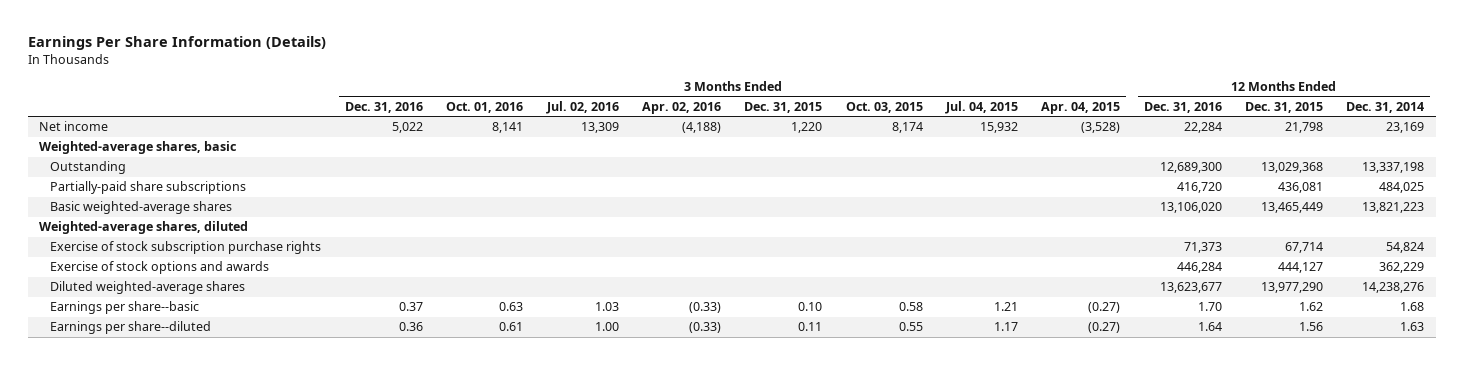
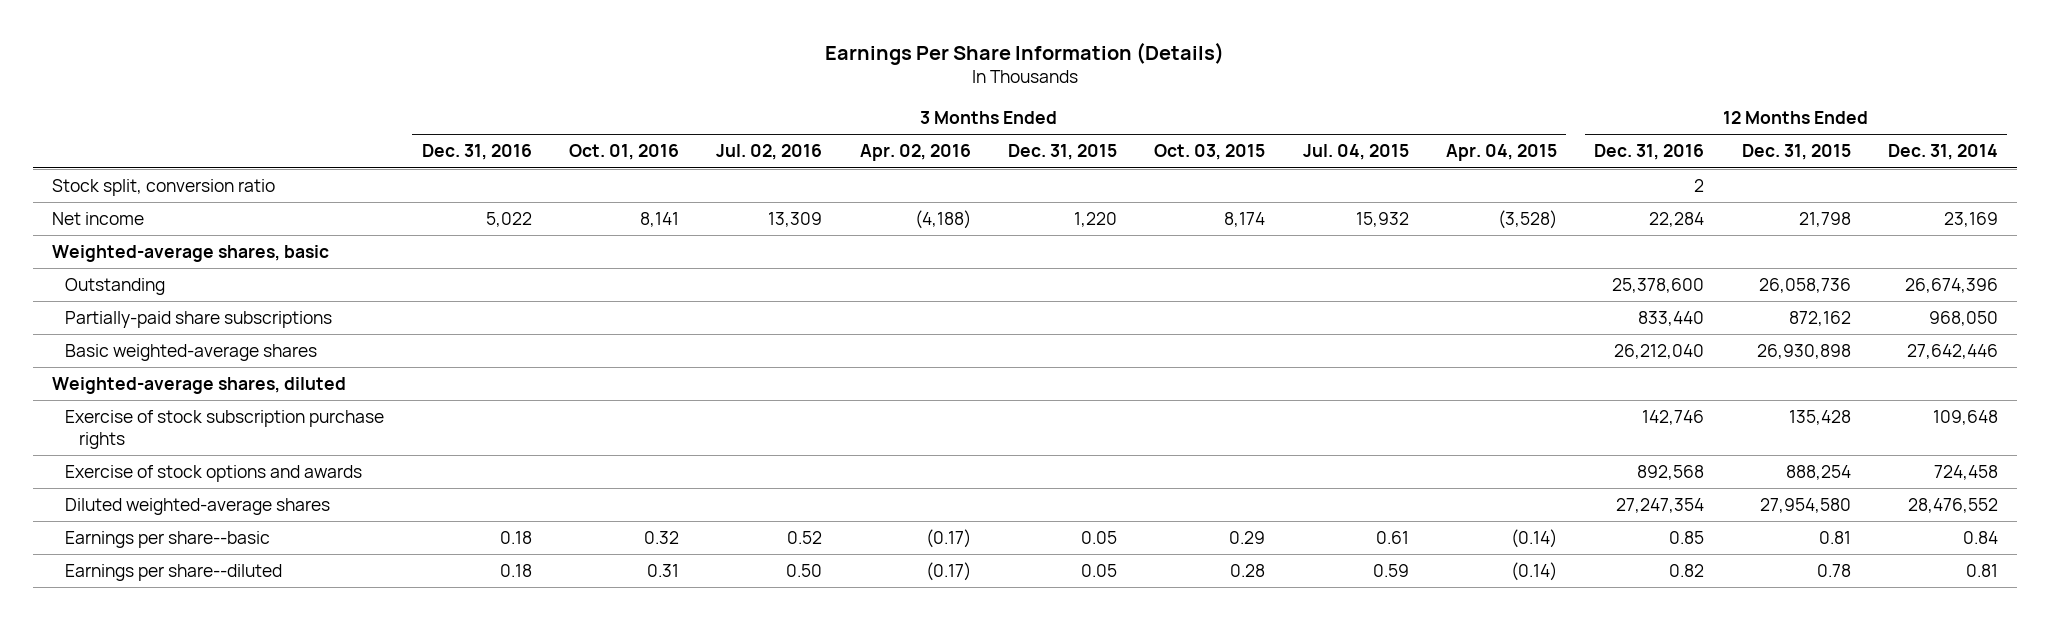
none -> [51,179,275,197] Stock split, conversion ratio
[1159,162,1222,174] 12,689,300 -> [1612,278,1705,294] 25,378,600
[1261,162,1324,174] 13,029,368 -> [1758,278,1851,294] 26,058,736
[1362,162,1425,174] 13,337,198 -> [1904,278,1998,294] 26,674,396
[1176,182,1222,194] 416,720 -> [1638,311,1705,327] 833,440
[1278,182,1324,194] 436,081 -> [1788,311,1851,327] 872,162
[1379,182,1425,194] 484,025 -> [1928,311,1998,327] 968,050
[1159,202,1222,214] 13,106,020 -> [1614,344,1705,360] 26,212,040
[1261,202,1324,214] 13,465,449 -> [1756,344,1851,360] 26,930,898
[1362,202,1425,214] 13,821,223 -> [1906,344,1998,360] 27,642,446
[1183,242,1222,254] 71,373 -> [1642,410,1705,426] 142,746
[1285,242,1324,254] 67,714 -> [1788,410,1851,426] 135,428
[1386,242,1425,254] 54,824 -> [1932,410,1998,426] 109,648
[1176,262,1222,274] 446,284 -> [1637,465,1705,481] 892,568
[1278,262,1324,274] 444,127 -> [1785,465,1851,481] 888,254
[1379,262,1425,274] 362,229 -> [1933,465,1998,481] 724,458
[1159,282,1222,294] 13,623,677 -> [1616,498,1705,514] 27,247,354
[1261,282,1324,294] 13,977,290 -> [1759,498,1851,514] 27,954,580
[1362,282,1425,294] 14,238,276 -> [1907,498,1998,514] 28,476,552
[398,302,423,312] 0.37 -> [499,531,532,545] 0.18
[499,302,524,312] 0.63 -> [643,531,679,545] 0.32
[594,302,619,312] 1.03 -> [787,531,823,545] 0.52
[688,302,721,314] (0.33) -> [925,529,971,549] (0.17)
[798,302,823,312] 0.10 -> [1080,531,1117,545] 0.05
[898,302,923,312] 0.58 -> [1229,531,1266,545] 0.29
[993,302,1018,312] 1.21 -> [1375,531,1409,545] 0.61
[1088,302,1121,314] (0.27) -> [1510,529,1557,549] (0.14)
[1197,302,1222,312] 1.70 -> [1669,531,1705,545] 0.85
[1299,302,1324,312] 1.62 -> [1818,531,1851,545] 0.81
[1400,302,1425,312] 1.68 -> [1962,531,1998,545] 0.84
[398,322,423,332] 0.36 -> [499,564,532,578] 0.18
[499,322,524,332] 0.61 -> [646,564,679,578] 0.31
[594,322,619,332] 1.00 -> [786,564,823,578] 0.50
[688,322,721,334] (0.33) -> [925,562,971,582] (0.17)
[798,322,823,332] 0.11 -> [1080,564,1117,578] 0.05
[898,322,923,332] 0.55 -> [1230,564,1266,578] 0.28
[993,322,1018,332] 1.17 -> [1372,564,1409,578] 0.59
[1088,322,1121,334] (0.27) -> [1510,562,1557,582] (0.14)
[1197,322,1222,332] 1.64 -> [1669,564,1705,578] 0.82
[1299,322,1324,332] 1.56 -> [1816,564,1851,578] 0.78
[1400,322,1425,332] 1.63 -> [1965,564,1998,578] 0.81

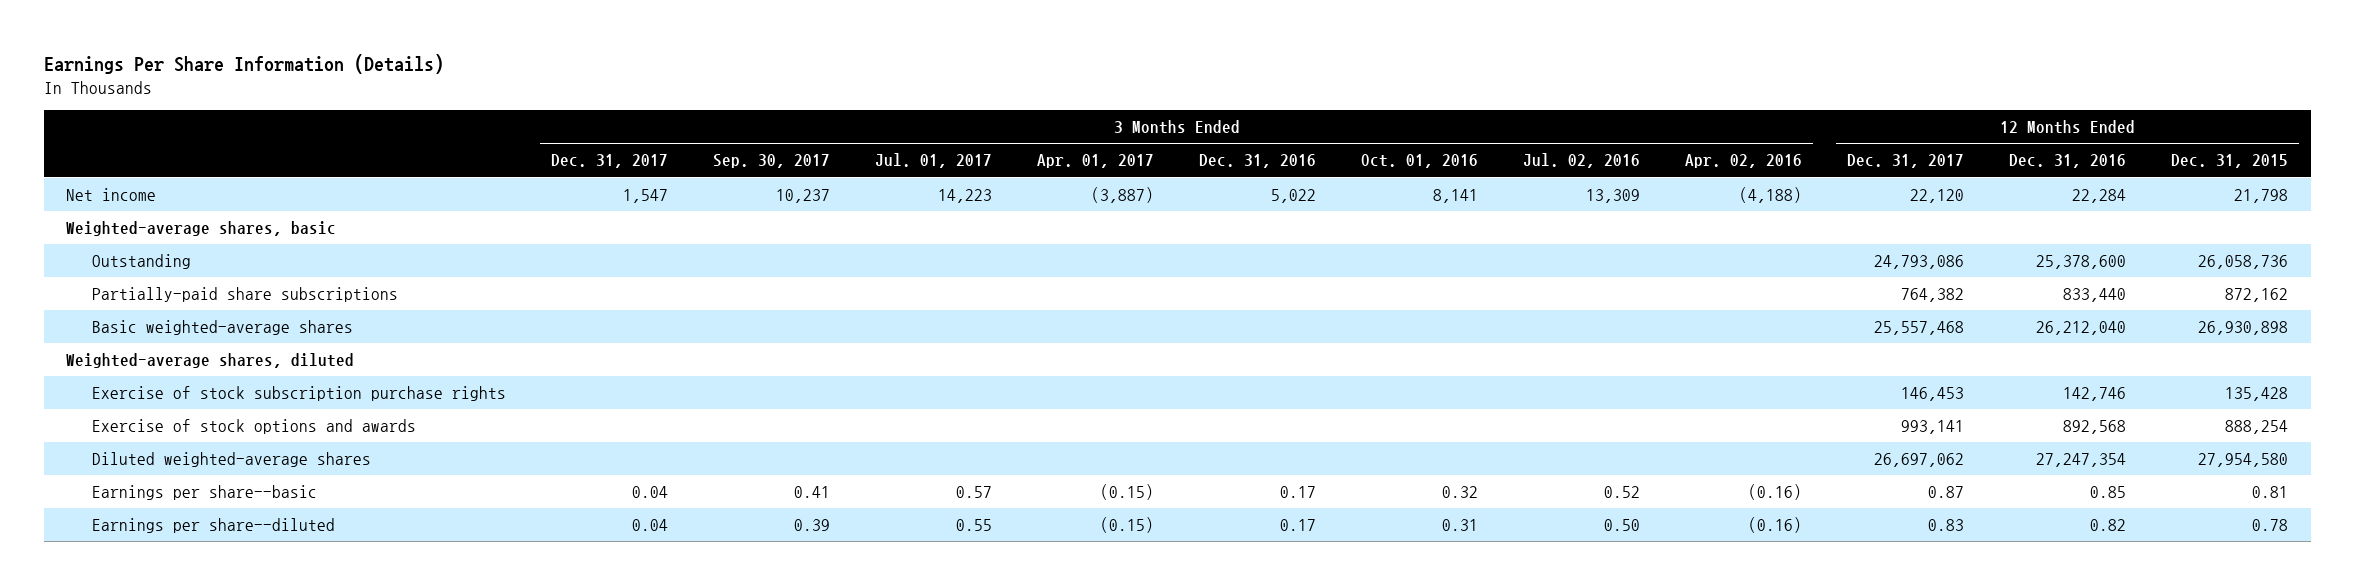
[1007,144,1117,161] Dec. 31, 2015 -> none
[1154,144,1266,161] Oct. 03, 2015 -> none
[1302,144,1409,161] Jul. 04, 2015 -> none
[1445,144,1557,162] Apr. 04, 2015 -> none
[1887,144,1998,161] Dec. 31, 2014 -> none
none -> [551,154,669,169] Dec. 31, 2017
none -> [713,154,831,169] Sep. 30, 2017
none -> [875,153,993,169] Jul. 01, 2017
none -> [1037,154,1155,169] Apr. 01, 2017
none -> [1847,154,1965,169] Dec. 31, 2017
[51,179,275,197] Stock split, conversion ratio -> none
[499,531,532,545] 0.18 -> [1280,486,1317,499] 0.17
[925,529,971,549] (0.17) -> [1748,484,1803,501] (0.16)
[499,564,532,578] 0.18 -> [1280,519,1317,532] 0.17
[925,562,971,582] (0.17) -> [1748,517,1803,534] (0.16)

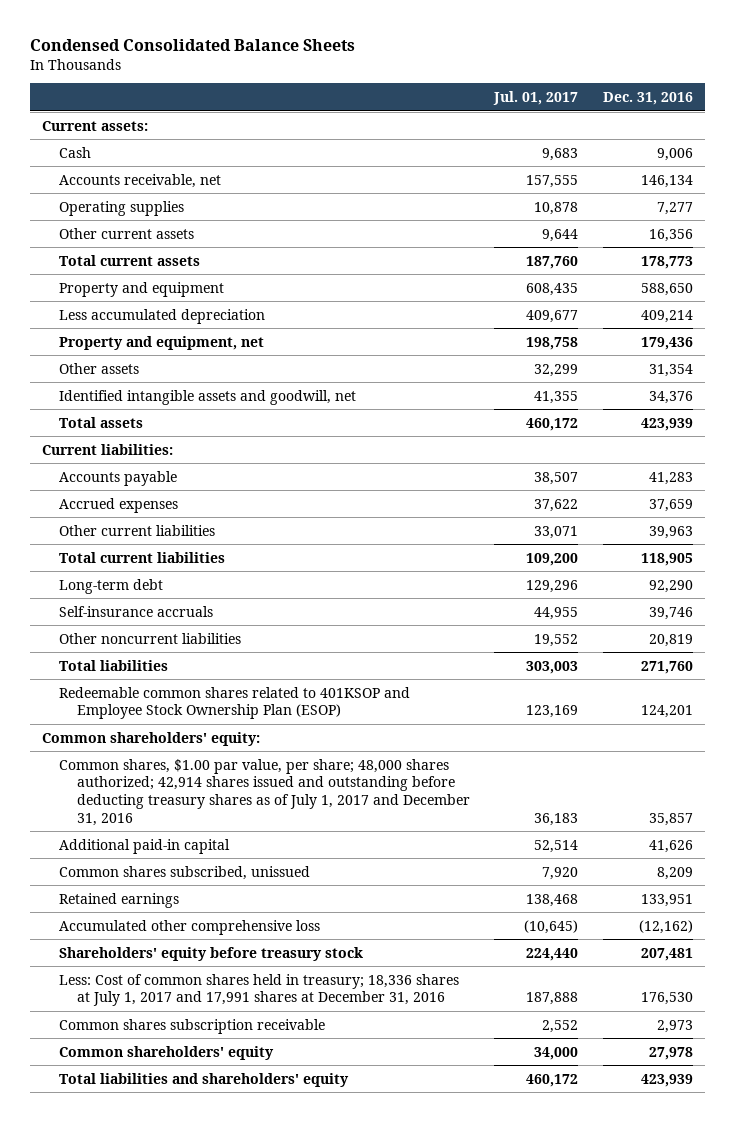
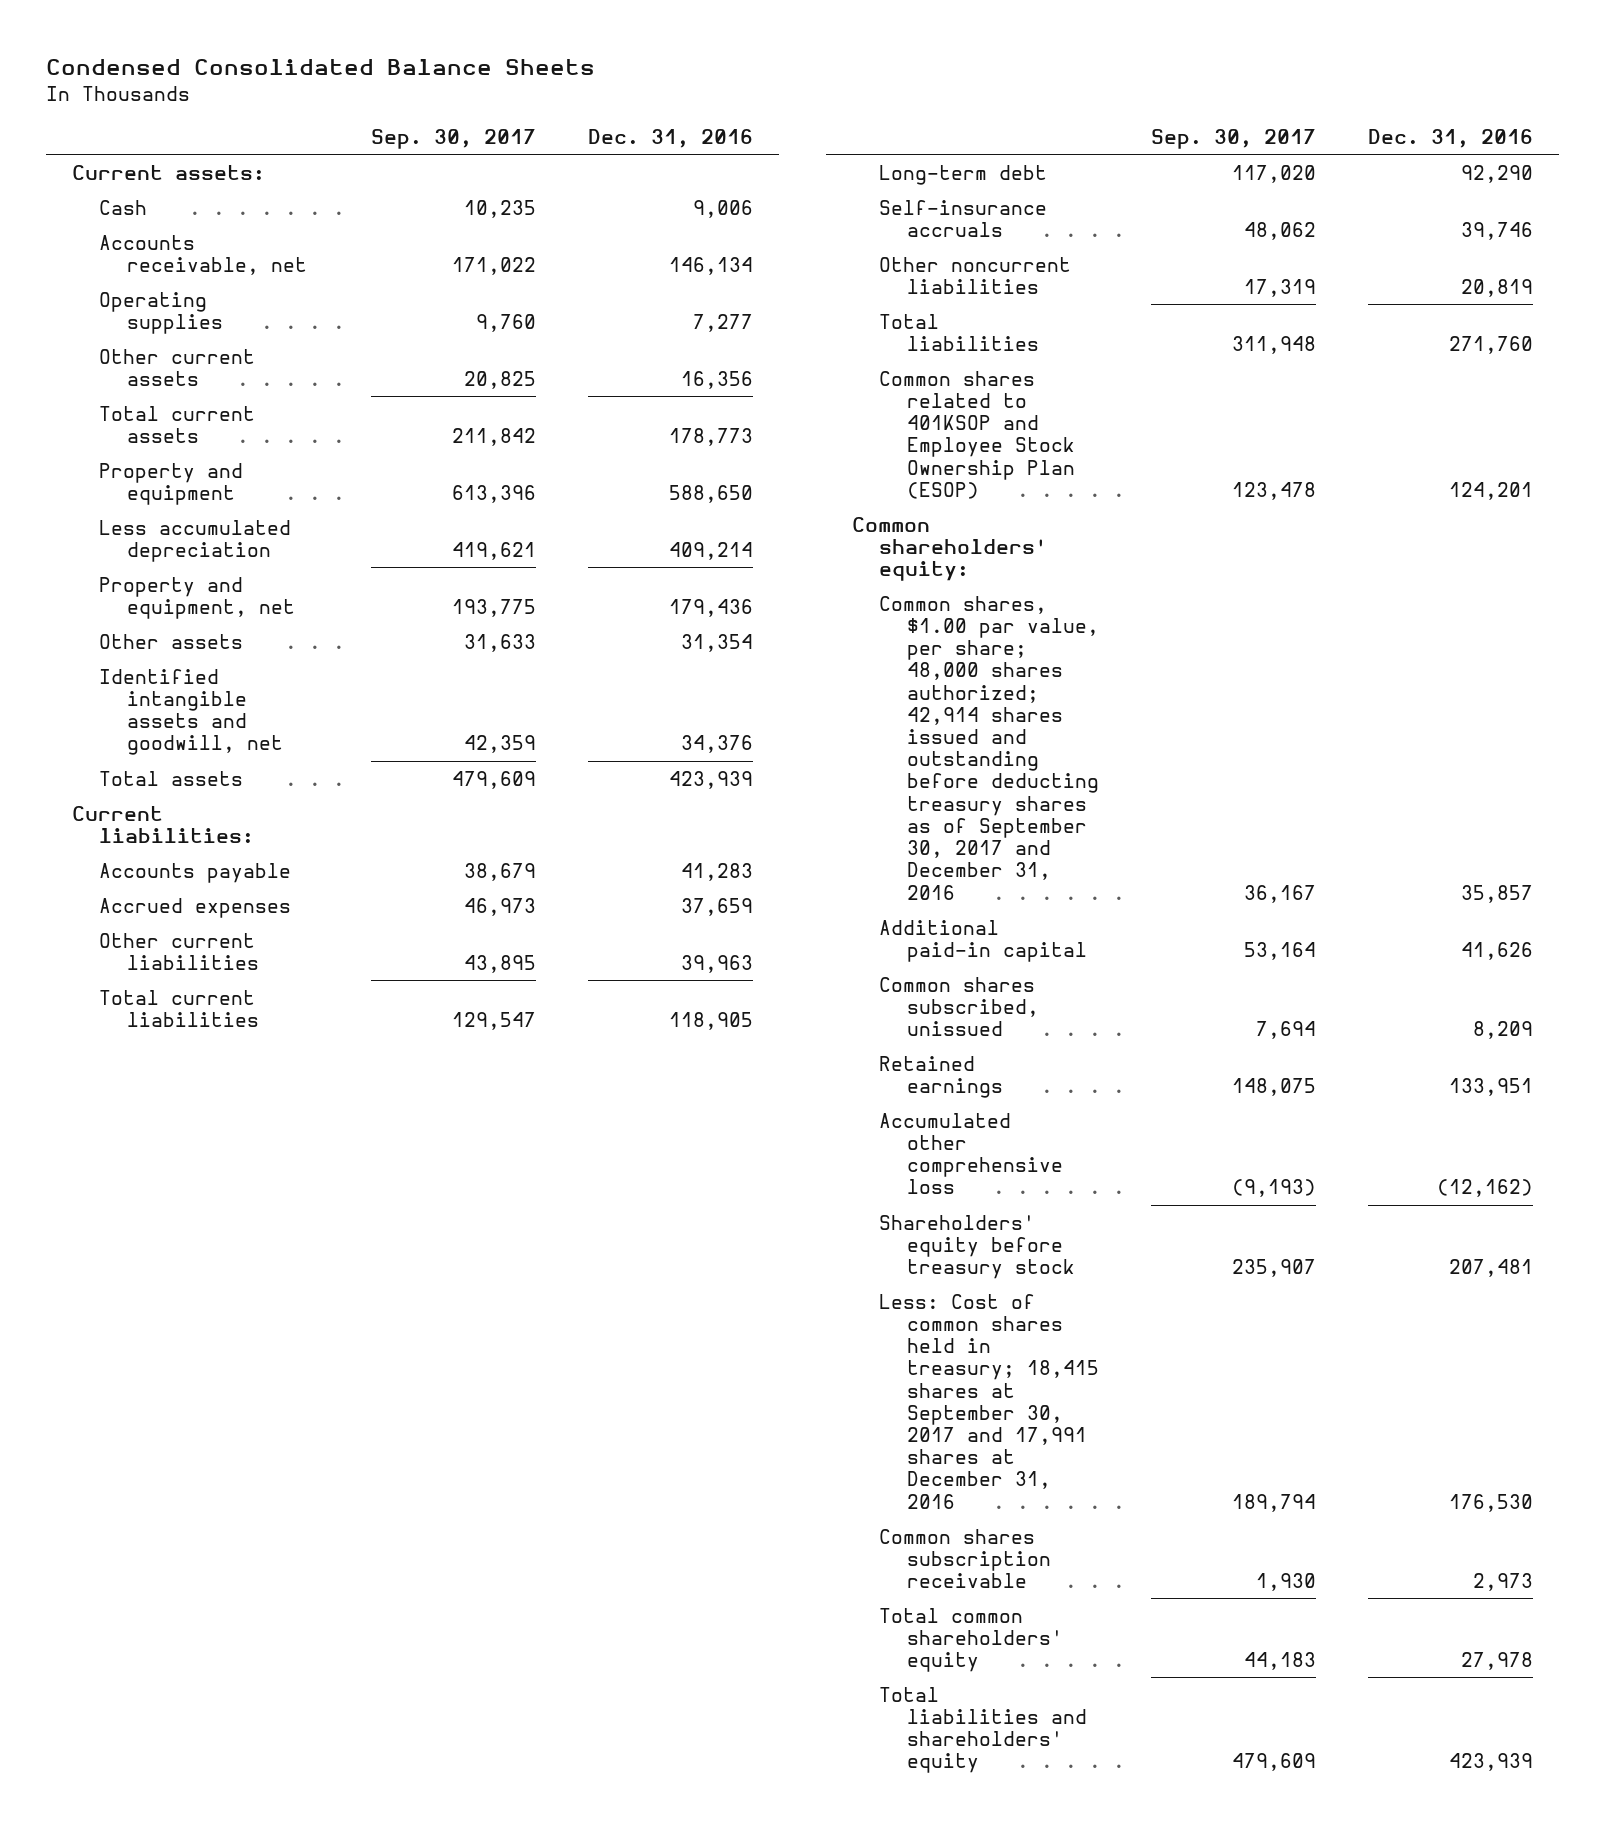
[493,90,579,105] Jul. 01, 2017 -> none
none -> [370,129,536,150] Sep. 30, 2017
[59,686,411,720] Redeemable common shares related to 401KSOP and Employee Stock Ownership Plan (ESOP) -> [879,370,1076,499] Common shares related to 401KSOP and Employee Stock Ownership Plan (ESOP)
[59,758,471,826] Common shares, $1.00 par value, per share; 48,000 shares authorized; 42,914 shares issued and outstanding before deducting treasury shares as of July 1, 2017 and December 31, 2016 -> [879,595,1100,900] Common shares, $1.00 par value, per share; 48,000 shares authorized; 42,914 shares issued and outstanding before deducting treasury shares as of September 30, 2017 and December 31, 2016
[59,973,460,1007] Less: Cost of common shares held in treasury; 18,336 shares at July 1, 2017 and 17,991 shares at December 31, 2016 -> [879,1293,1100,1509] Less: Cost of common shares held in treasury; 18,415 shares at September 30, 2017 and 17,991 shares at December 31, 2016
[59,1045,275,1060] Common shareholders' equity -> [879,1607,1064,1673] Total common shareholders' equity

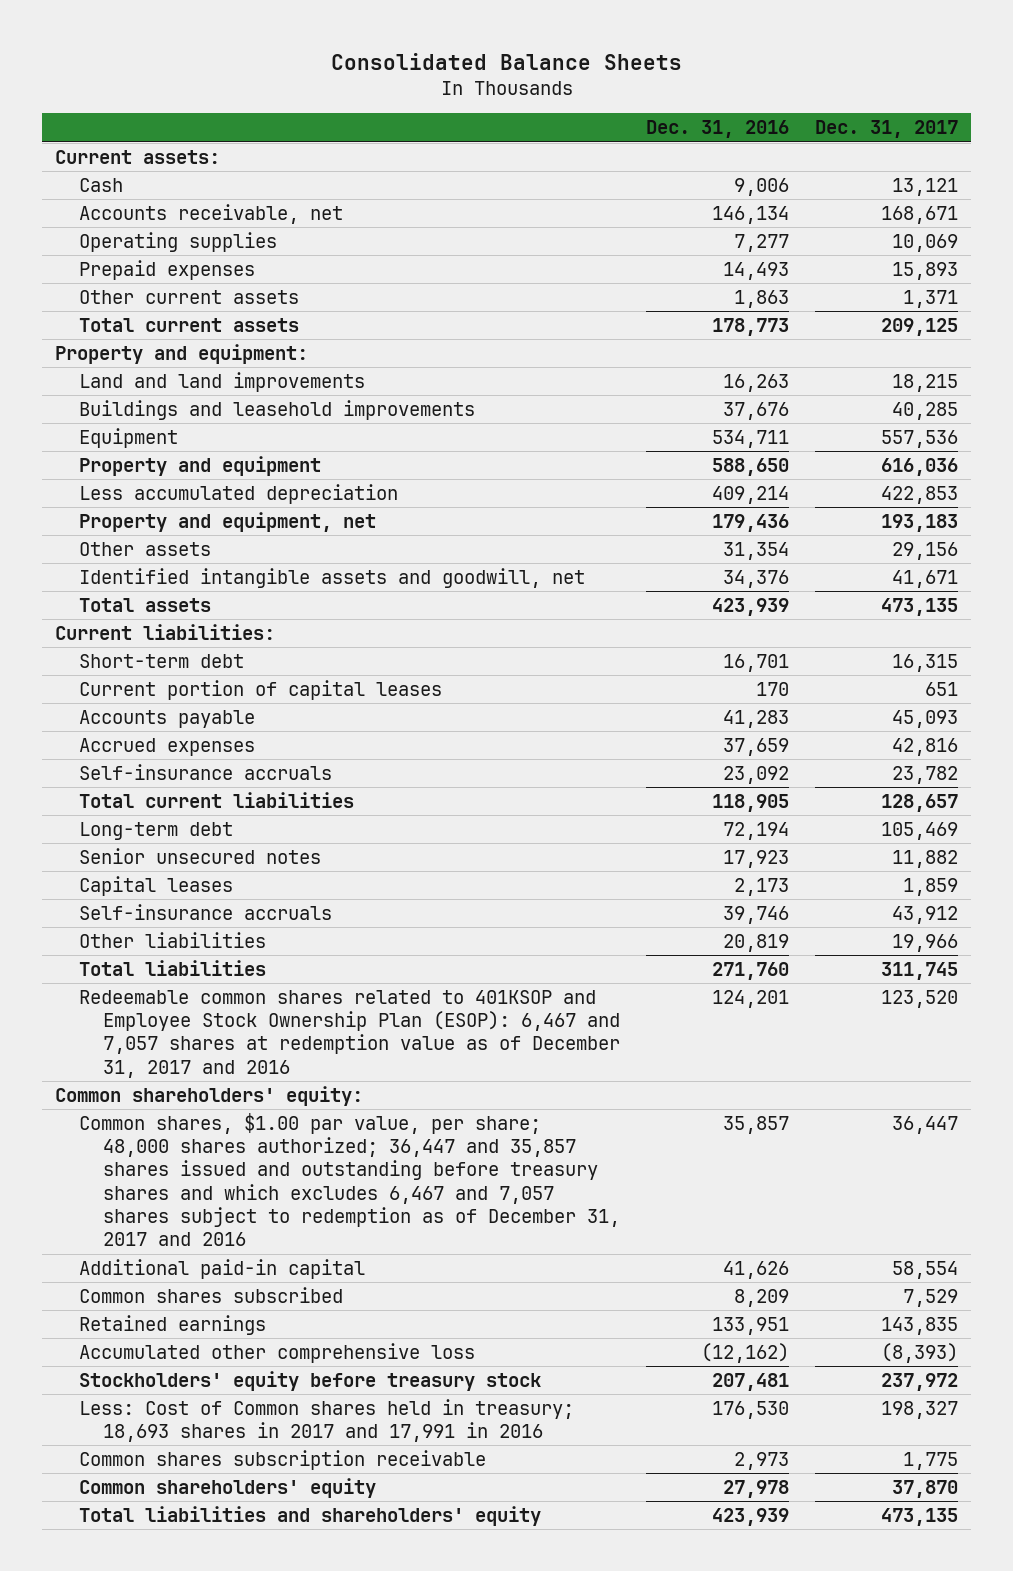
[45,59,595,76] Condensed Consolidated Balance Sheets -> [330,53,682,71] Consolidated Balance Sheets
[370,129,536,150] Sep. 30, 2017 -> none
none -> [815,120,959,139] Dec. 31, 2017
none -> [78,259,255,280] Prepaid expenses
[680,370,753,389] 16,356 -> [733,289,789,308] 1,863
none -> [54,343,308,364] Property and equipment:
none -> [78,371,365,392] Land and land improvements
none -> [78,399,475,420] Buildings and leasehold improvements
none -> [78,427,178,448] Equipment
none -> [78,653,244,668] Short-term debt
none -> [78,679,442,700] Current portion of capital leases
[99,932,259,970] Other current liabilities -> none
none -> [78,763,332,780] Self-insurance accruals
[1460,164,1533,183] 92,290 -> [722,821,789,840] 72,194
none -> [78,847,321,864] Senior unsecured notes
none -> [78,875,233,896] Capital leases
[879,256,1072,294] Other noncurrent liabilities -> [78,931,266,948] Other liabilities
[879,370,1076,499] Common shares related to 401KSOP and Employee Stock Ownership Plan (ESOP) -> [78,989,620,1078] Redeemable common shares related to 401KSOP and Employee Stock Ownership Plan (ESOP): 6,467 and 7,057 shares at redemption value as of December 31, 2017 and 2016
[879,595,1100,900] Common shares, $1.00 par value, per share; 48,000 shares authorized; 42,914 shares issued and outstanding before deducting treasury shares as of September 30, 2017 and December 31, 2016 -> [78,1112,620,1247] Common shares, $1.00 par value, per share; 48,000 shares authorized; 36,447 and 35,857 shares issued and outstanding before treasury shares and which excludes 6,467 and 7,057 shares subject to redemption as of December 31, 2017 and 2016
[879,976,1040,1037] Common shares subscribed, unissued -> [78,1286,343,1303] Common shares subscribed
[879,1214,1076,1280] Shareholders' equity before treasury stock -> [78,1370,541,1391] Stockholders' equity before treasury stock
[879,1293,1100,1509] Less: Cost of common shares held in treasury; 18,415 shares at September 30, 2017 and 17,991 shares at December 31, 2016 -> [78,1398,574,1443] Less: Cost of Common shares held in treasury; 18,693 shares in 2017 and 17,991 in 2016
[879,1607,1064,1673] Total common shareholders' equity -> [78,1477,376,1498] Common shareholders' equity

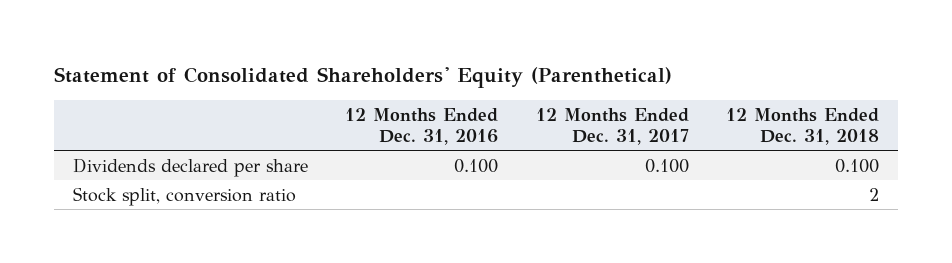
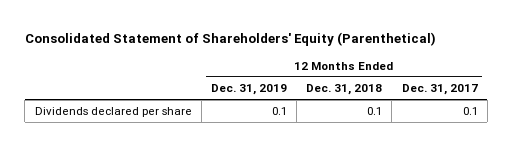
[54,67,673,89] Statement of Consolidated Shareholders' Equity (Parenthetical) -> [24,31,436,46] Consolidated Statement of Shareholders' Equity (Parenthetical)
[345,108,499,145] 12 Months Ended Dec. 31, 2016 -> none
none -> [210,84,287,96] Dec. 31, 2019
[73,186,297,206] Stock split, conversion ratio -> none
[644,158,689,173] 0.100 -> [462,107,478,116] 0.1
[835,158,880,173] 0.100 -> [367,107,383,116] 0.1

